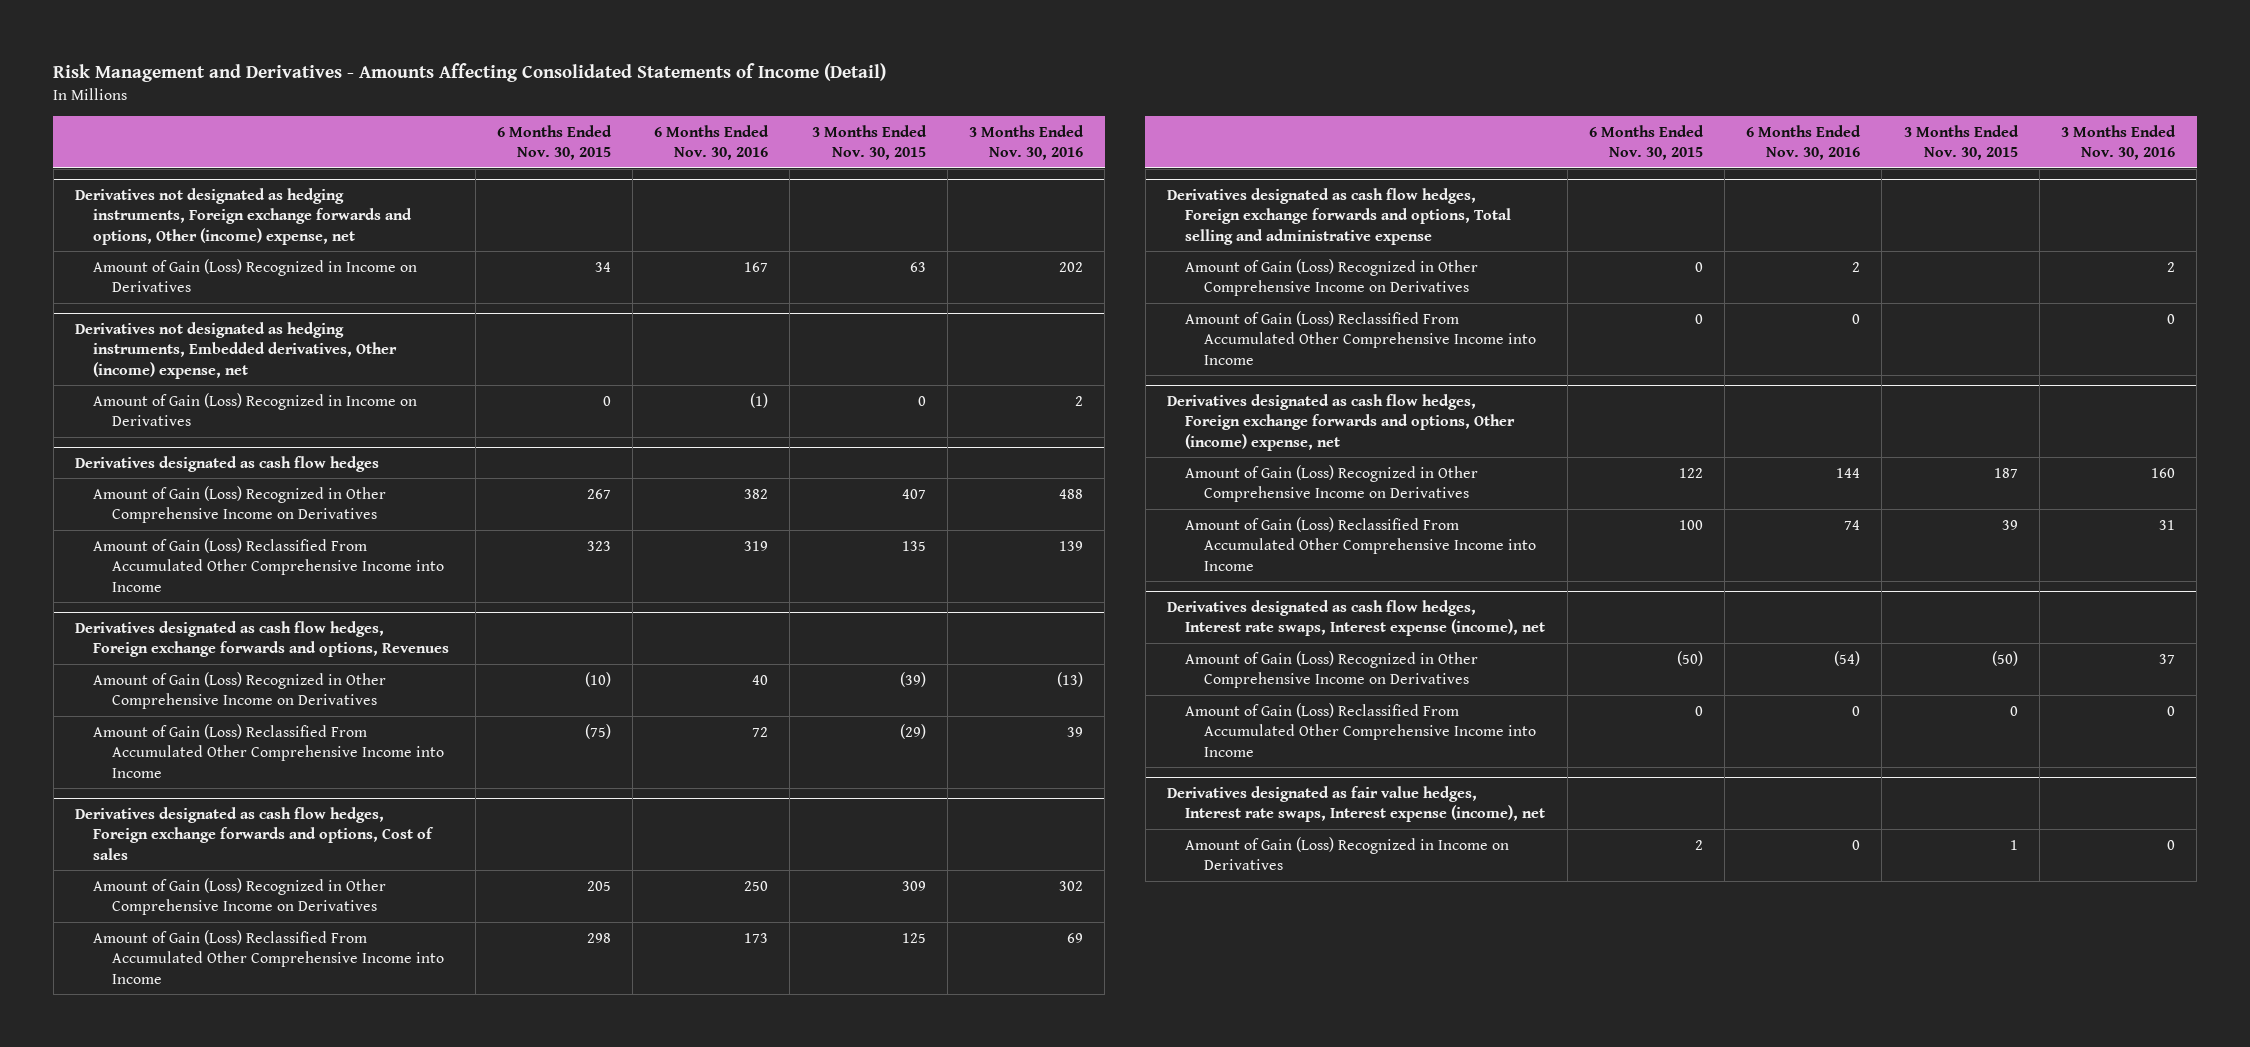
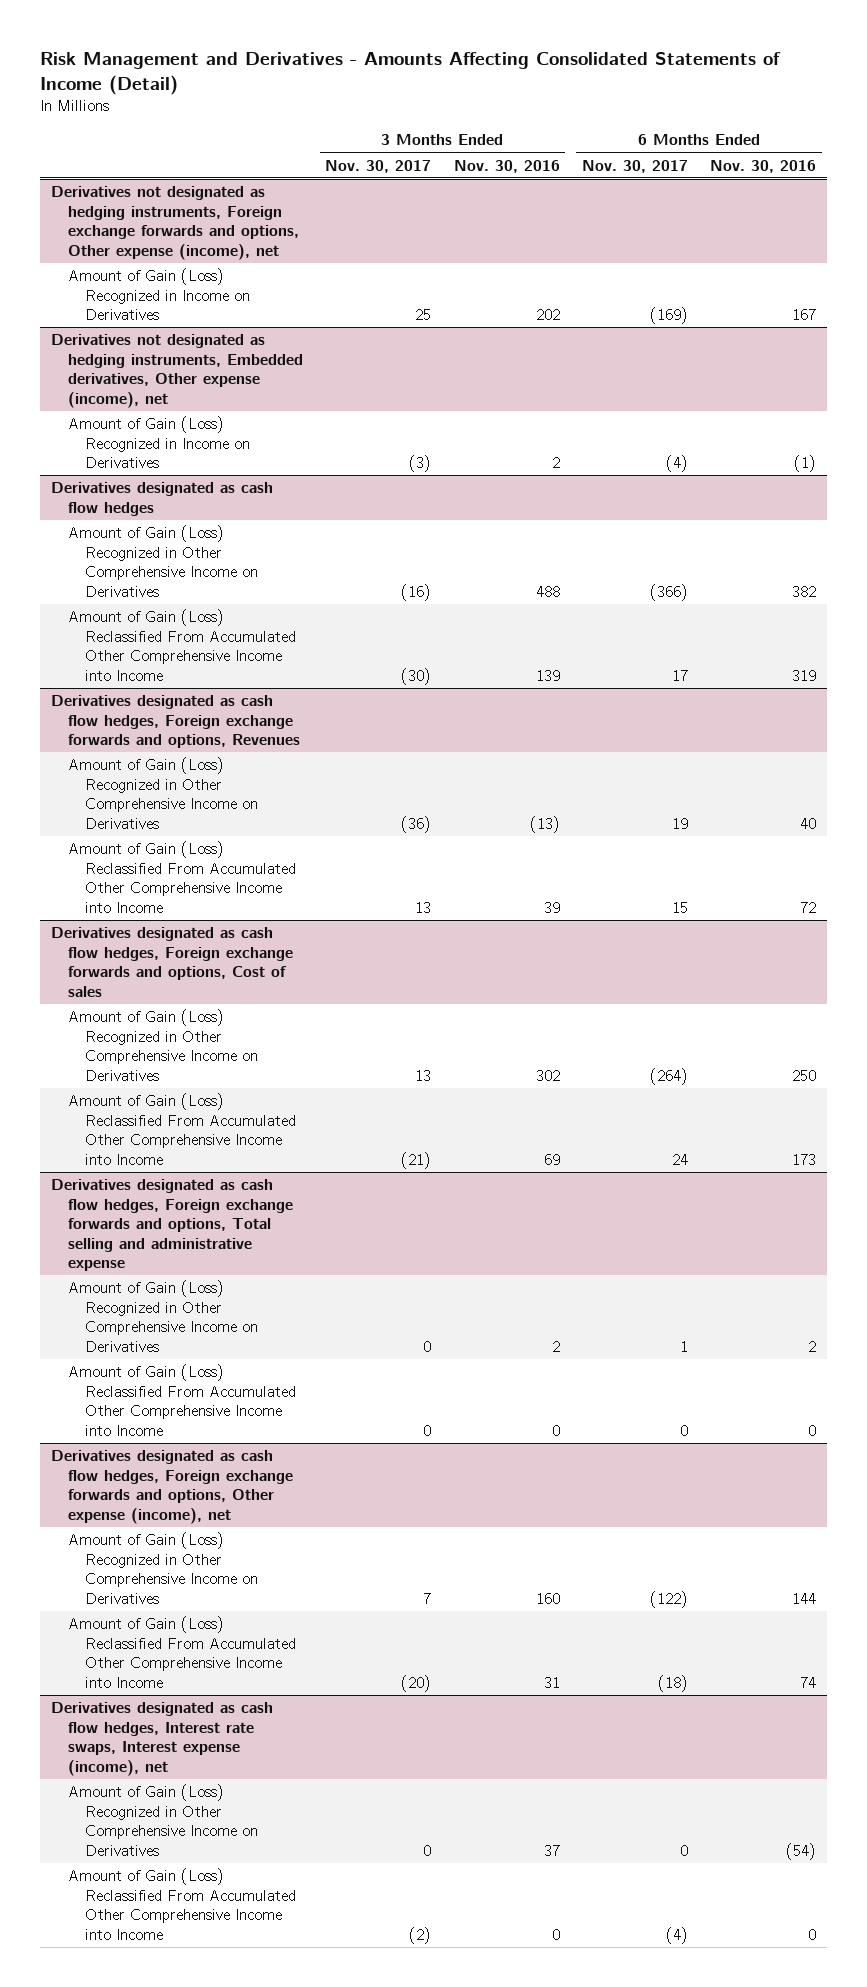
[496,124,612,161] 6 Months Ended Nov. 30, 2015 -> none
[811,124,927,161] 3 Months Ended Nov. 30, 2015 -> none
none -> [325,159,432,173] Nov. 30, 2017
none -> [581,159,688,173] Nov. 30, 2017
[74,187,413,245] Derivatives not designated as hedging instruments, Foreign exchange forwards and options, Other (income) expense, net -> [50,186,300,260] Derivatives not designated as hedging instruments, Foreign exchange forwards and options, Other expense (income), net
[74,321,398,379] Derivatives not designated as hedging instruments, Embedded derivatives, Other (income) expense, net -> [50,334,304,408] Derivatives not designated as hedging instruments, Embedded derivatives, Other expense (income), net
[1166,393,1516,451] Derivatives designated as cash flow hedges, Foreign exchange forwards and options, Other (income) expense, net -> [50,1450,294,1524] Derivatives designated as cash flow hedges, Foreign exchange forwards and options, Other expense (income), net
[1166,785,1546,823] Derivatives designated as fair value hedges, Interest rate swaps, Interest expense (income), net -> none
[1185,836,1510,871] Amount of Gain (Loss) Recognized in Income on Derivatives -> none

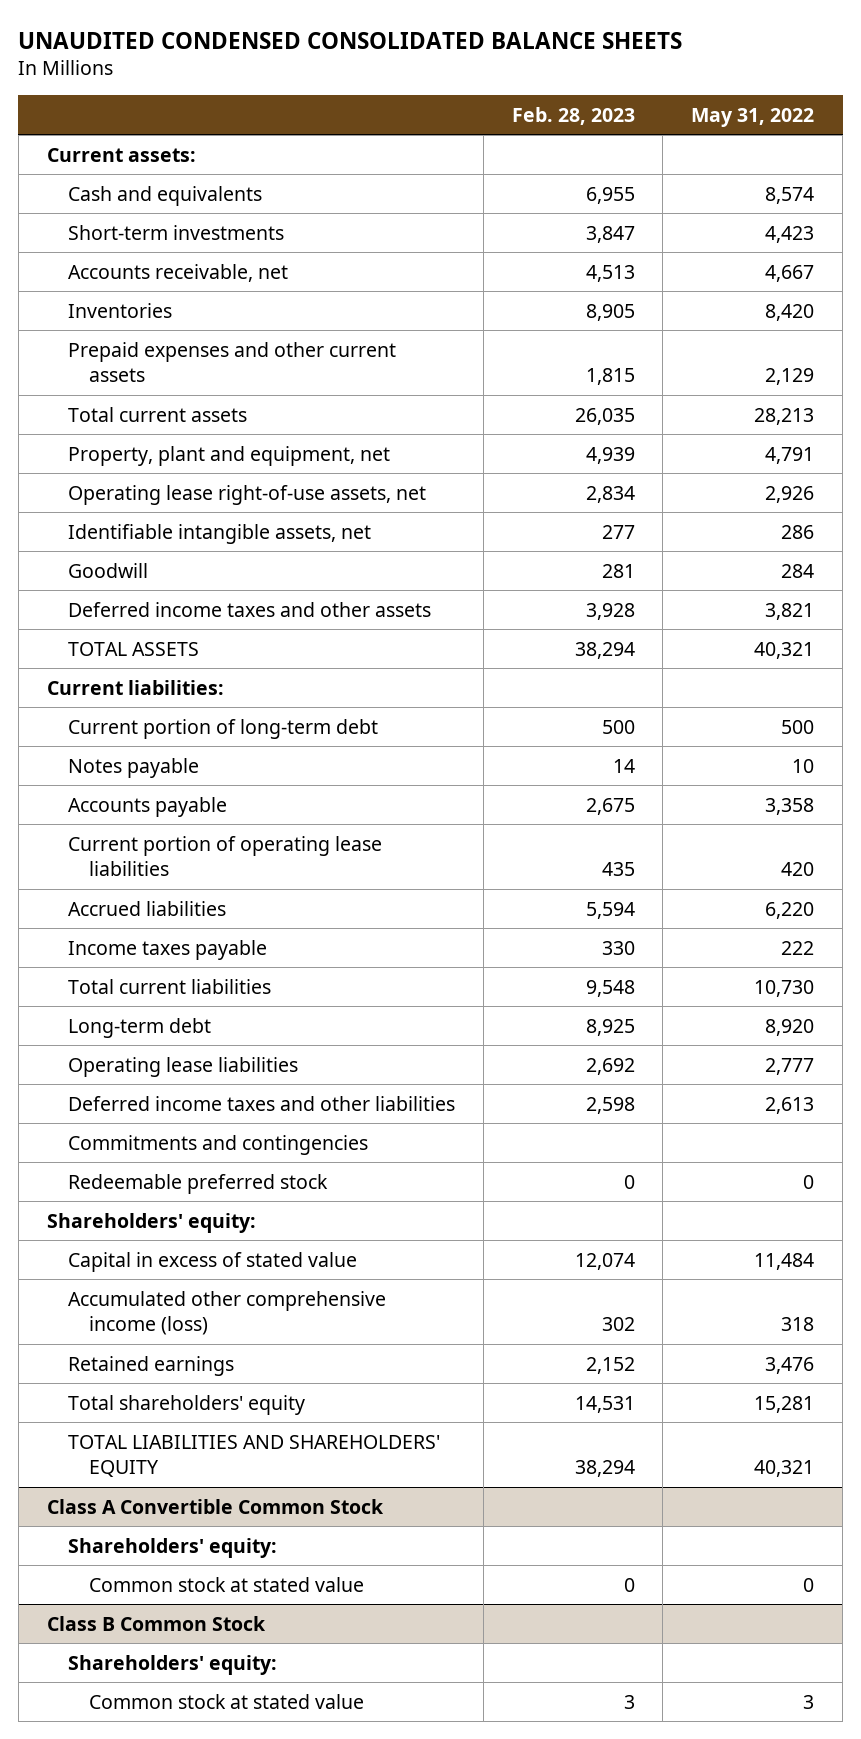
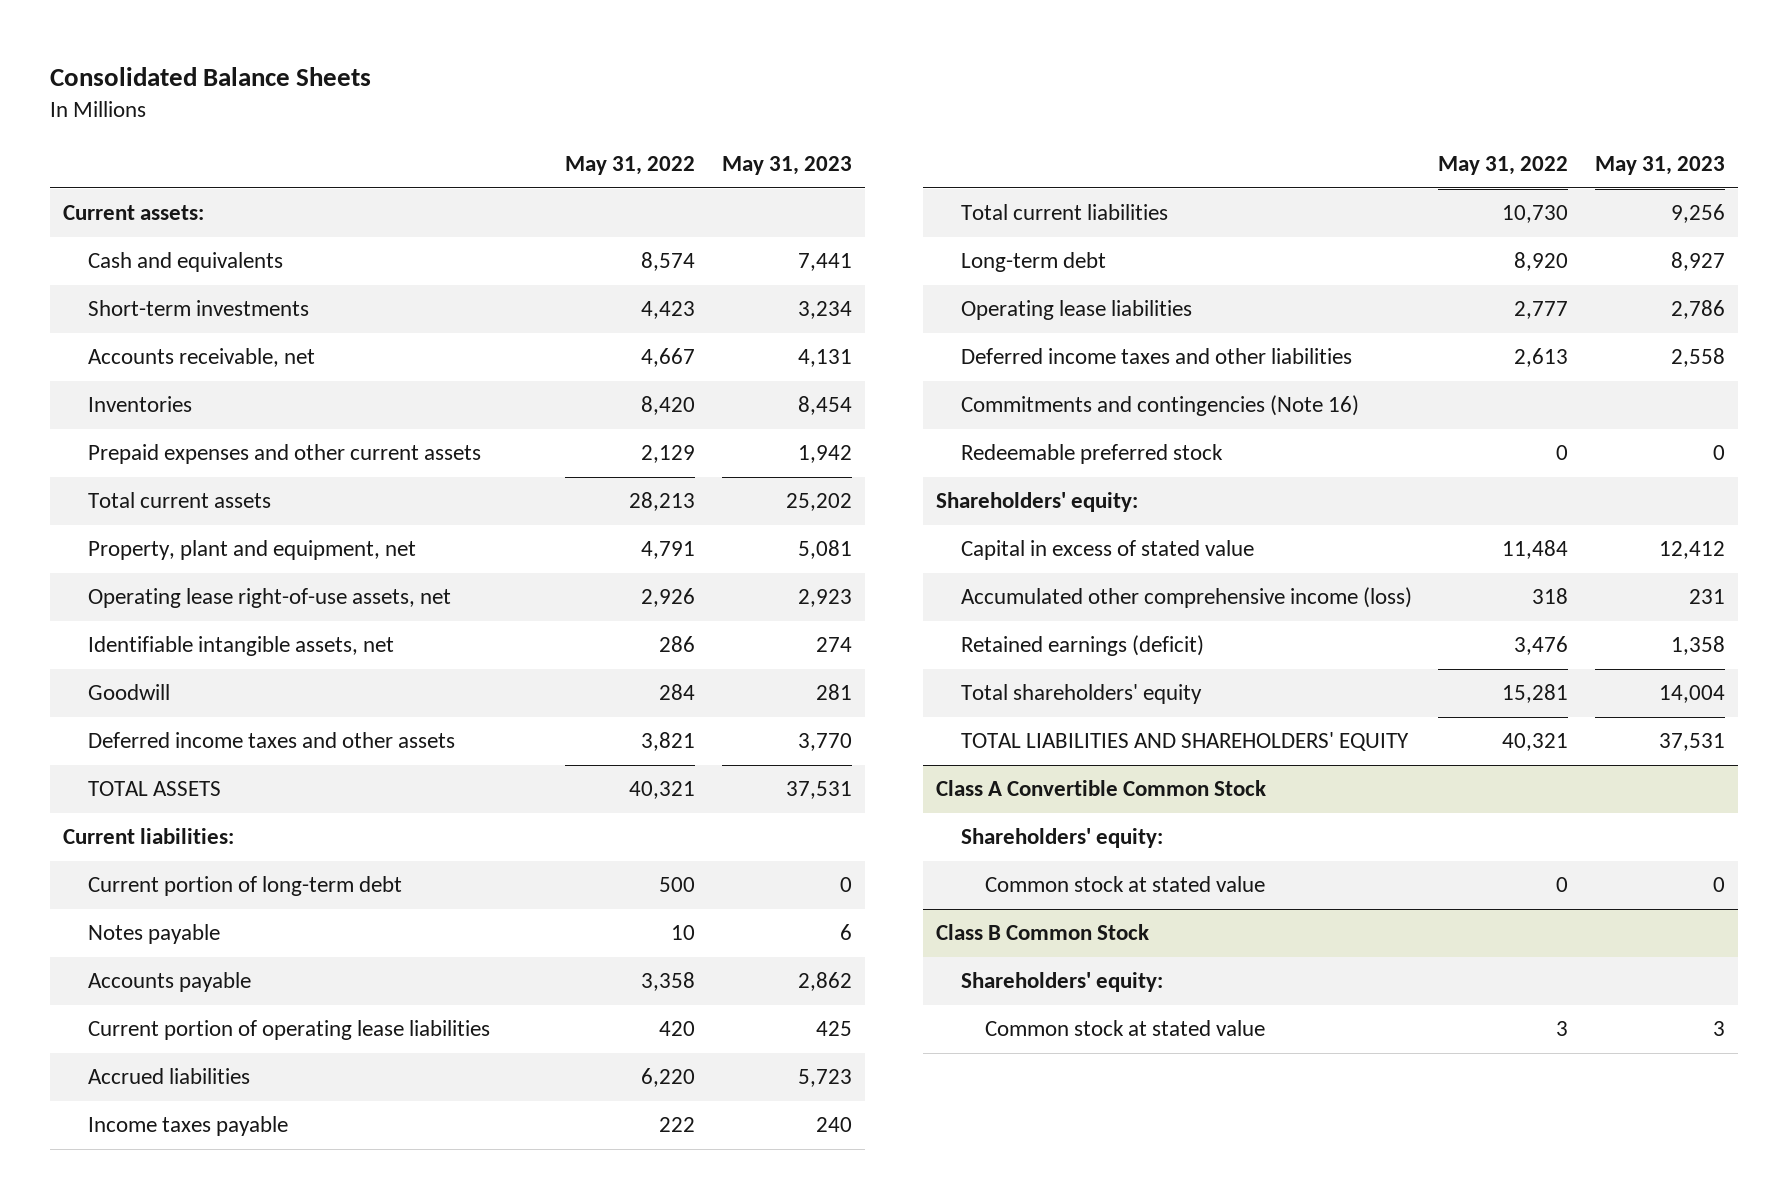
[18,31,683,49] UNAUDITED CONDENSED CONSOLIDATED BALANCE SHEETS -> [50,66,372,86] Consolidated Balance Sheets
[511,106,635,125] Feb. 28, 2023 -> none
none -> [721,156,852,176] May 31, 2023
[67,1134,368,1155] Commitments and contingencies -> [960,395,1359,417] Commitments and contingencies (Note 16)
[67,1355,234,1376] Retained earnings -> [960,635,1204,657] Retained earnings (deficit)

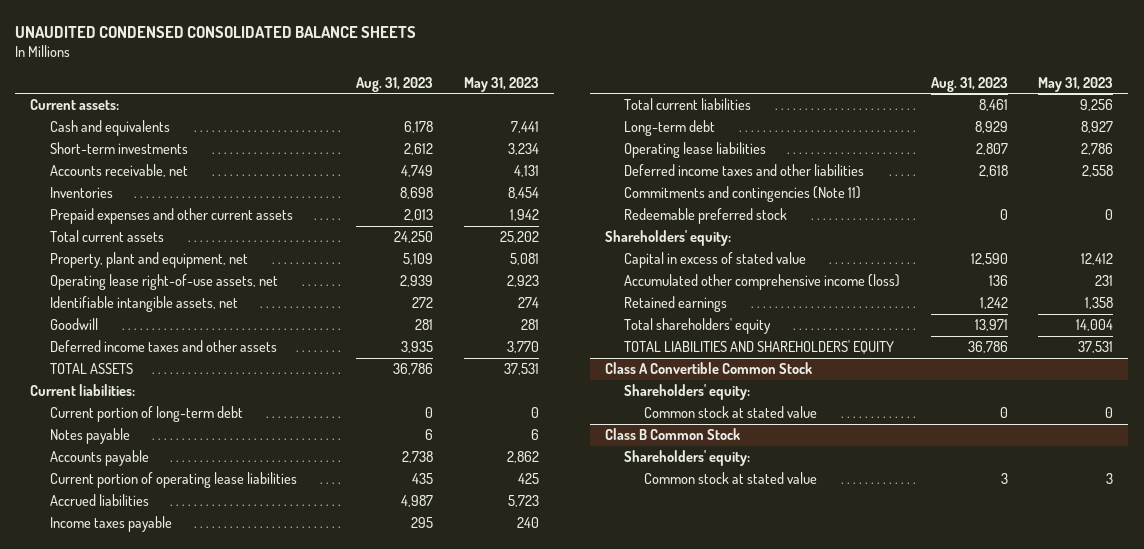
[50,66,372,86] Consolidated Balance Sheets -> [15,25,417,38] UNAUDITED CONDENSED CONSOLIDATED BALANCE SHEETS
[565,156,696,176] May 31, 2022 -> none
none -> [356,76,434,92] Aug. 31, 2023
[960,395,1359,417] Commitments and contingencies (Note 16) -> [624,186,862,203] Commitments and contingencies (Note 11)
[960,635,1204,657] Retained earnings (deficit) -> [624,296,728,313] Retained earnings

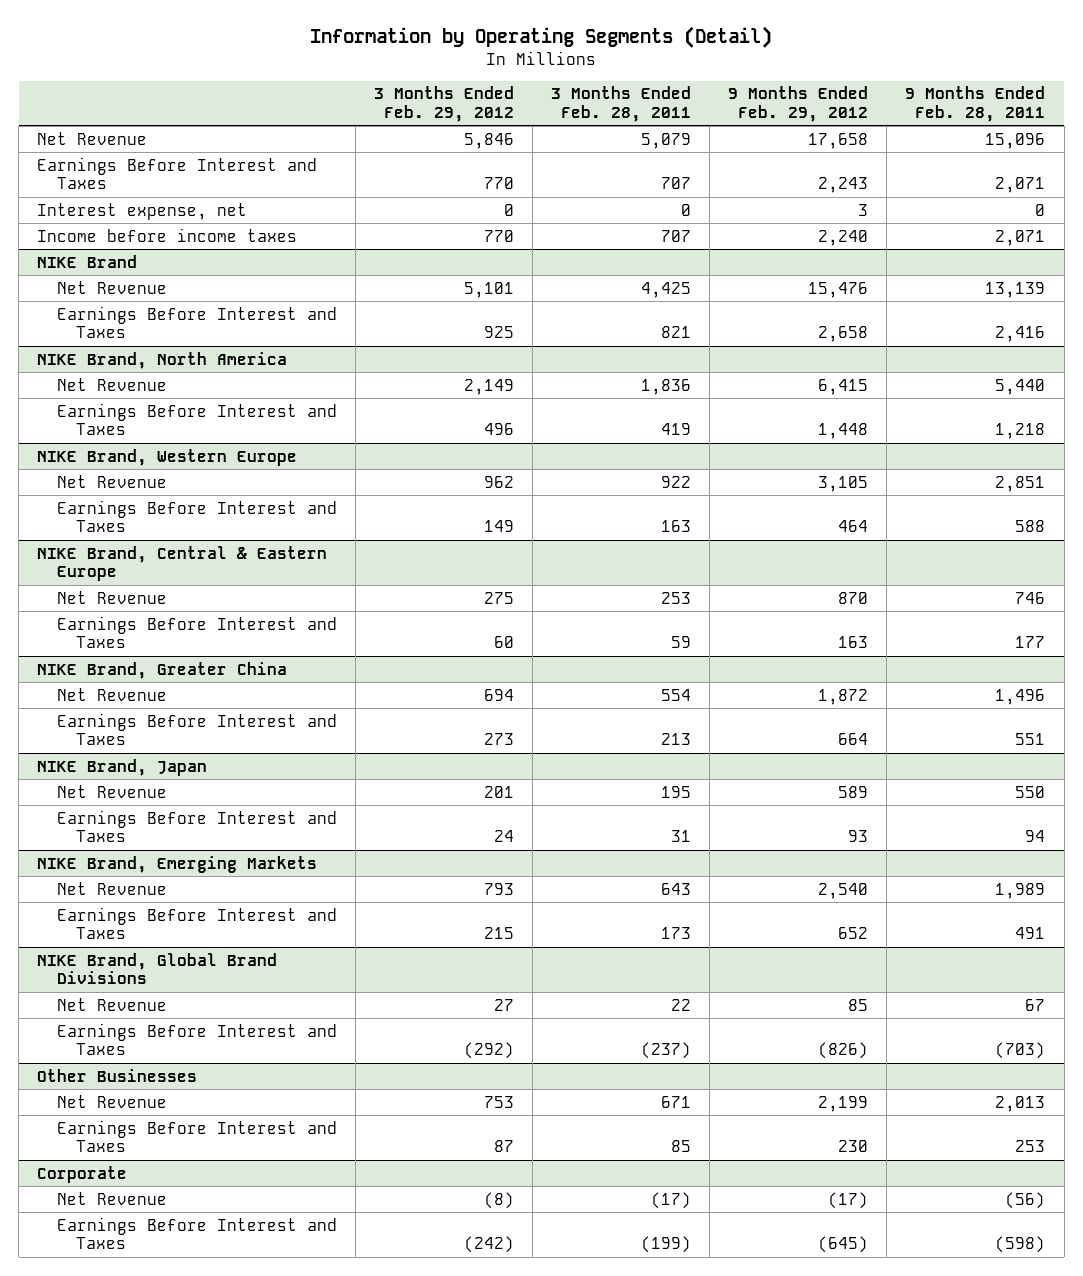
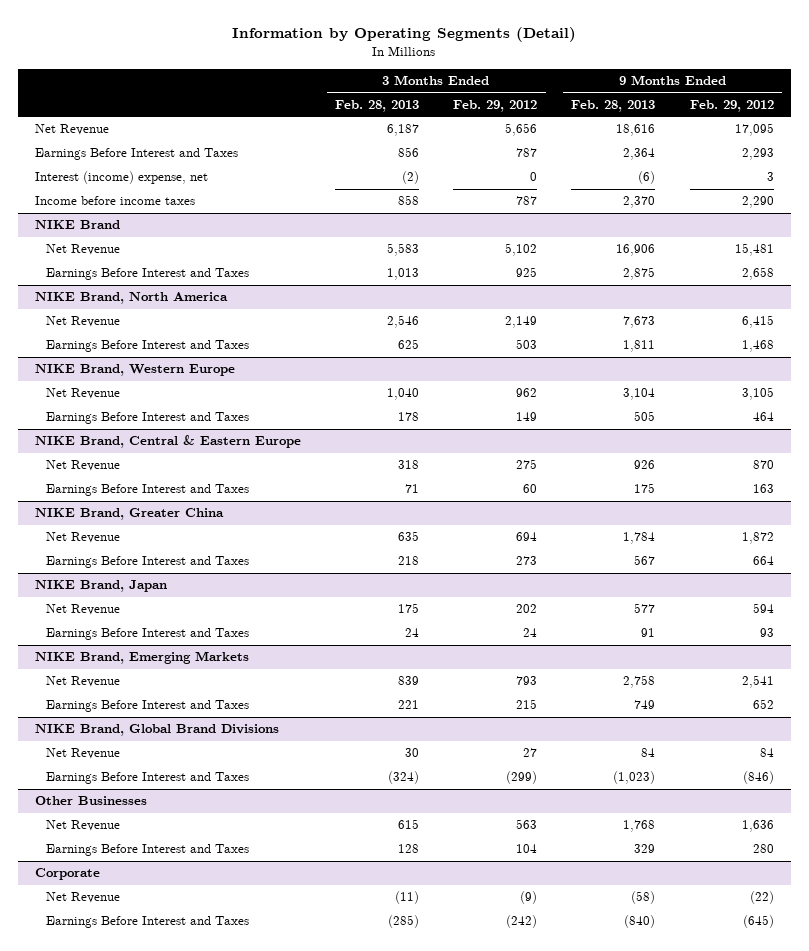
[551,86,692,122] 3 Months Ended Feb. 28, 2011 -> none
[905,86,1046,122] 9 Months Ended Feb. 28, 2011 -> none
none -> [335,100,420,113] Feb. 28, 2013
none -> [571,100,656,113] Feb. 28, 2013
[463,132,514,149] 5,846 -> [505,123,538,137] 5,656
[808,132,869,149] 17,658 -> [734,123,774,137] 17,095
[483,177,514,190] 770 -> [516,148,538,158] 787
[818,177,869,194] 2,243 -> [741,148,774,161] 2,293
[37,202,248,220] Interest expense, net -> [34,171,208,185] Interest (income) expense, net
[483,229,514,242] 770 -> [516,196,538,206] 787
[818,229,869,246] 2,240 -> [741,196,774,209] 2,290
[463,281,514,298] 5,101 -> [505,243,538,257] 5,102
[808,281,869,298] 15,476 -> [734,243,774,257] 15,481
[483,423,514,436] 496 -> [516,339,538,350] 503
[818,423,869,440] 1,448 -> [741,340,774,353] 1,468
[483,785,514,798] 201 -> [516,604,538,614] 202
[838,785,869,798] 589 -> [752,603,774,614] 594
[818,882,869,899] 2,540 -> [741,675,774,689] 2,541
[848,998,869,1011] 85 -> [759,748,774,758] 84
[463,1042,514,1060] (292) -> [506,771,538,785] (299)
[818,1042,869,1060] (826) -> [742,771,774,785] (846)
[483,1095,514,1108] 753 -> [516,819,538,830] 563
[818,1095,869,1112] 2,199 -> [741,820,774,833] 1,636
[493,1140,514,1153] 87 -> [516,844,538,854] 104
[838,1140,869,1153] 230 -> [752,844,774,854] 280
[483,1191,514,1209] (8) -> [520,891,538,905] (9)
[828,1191,869,1209] (17) -> [749,891,774,905] (22)

